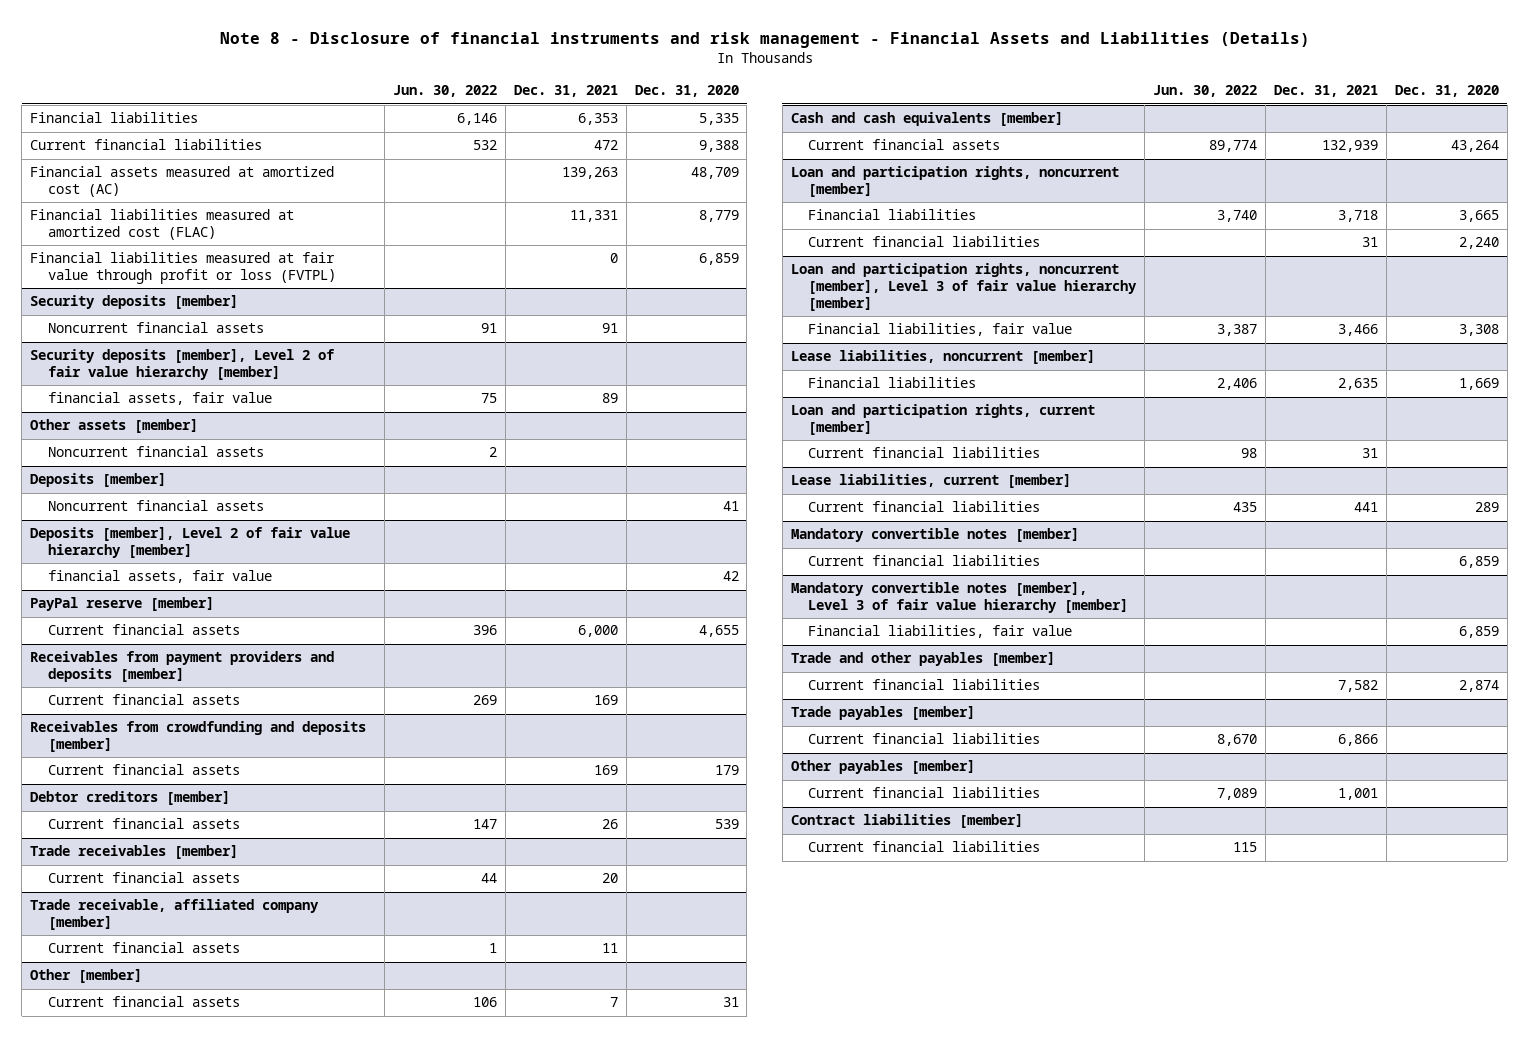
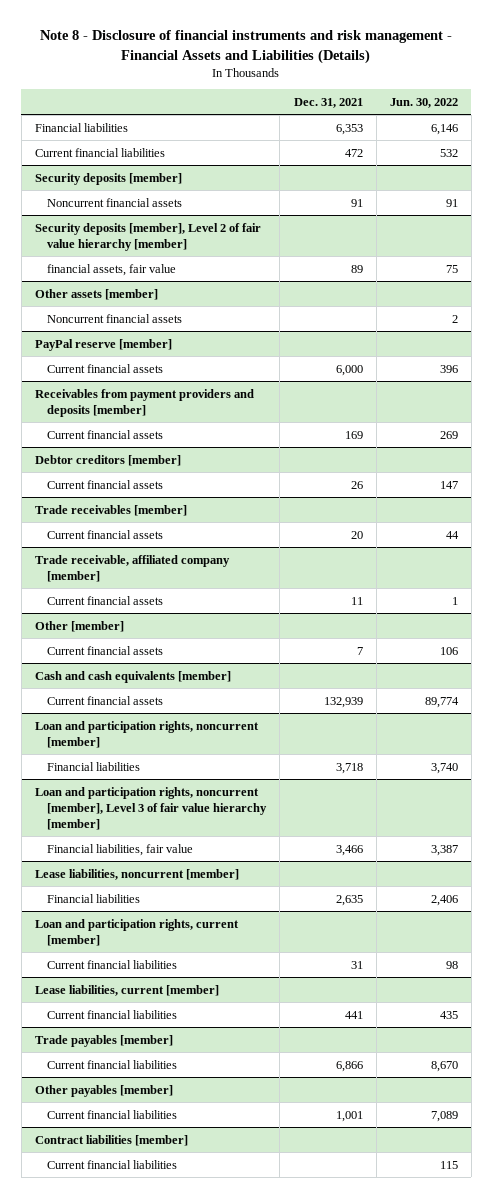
[634,85,739,98] Dec. 31, 2020 -> none
[30,166,335,198] Financial assets measured at amortized cost (AC) -> none
[30,209,295,241] Financial liabilities measured at amortized cost (FLAC) -> none
[30,252,336,285] Financial liabilities measured at fair value through profit or loss (FVTPL) -> none
[30,473,167,488] Deposits [member] -> none
[47,500,264,512] Noncurrent financial assets -> none
[30,527,351,559] Deposits [member], Level 2 of fair value hierarchy [member] -> none
[47,570,272,584] financial assets, fair value -> none
[30,721,367,753] Receivables from crowdfunding and deposits [member] -> none
[47,764,240,776] Current financial assets -> none
[808,236,1041,248] Current financial liabilities -> none
[790,528,1079,543] Mandatory convertible notes [member] -> none
[808,555,1041,567] Current financial liabilities -> none
[790,582,1129,614] Mandatory convertible notes [member], Level 3 of fair value hierarchy [member] -> none
[808,625,1073,639] Financial liabilities, fair value -> none
[790,652,1055,667] Trade and other payables [member] -> none
[808,679,1041,691] Current financial liabilities -> none

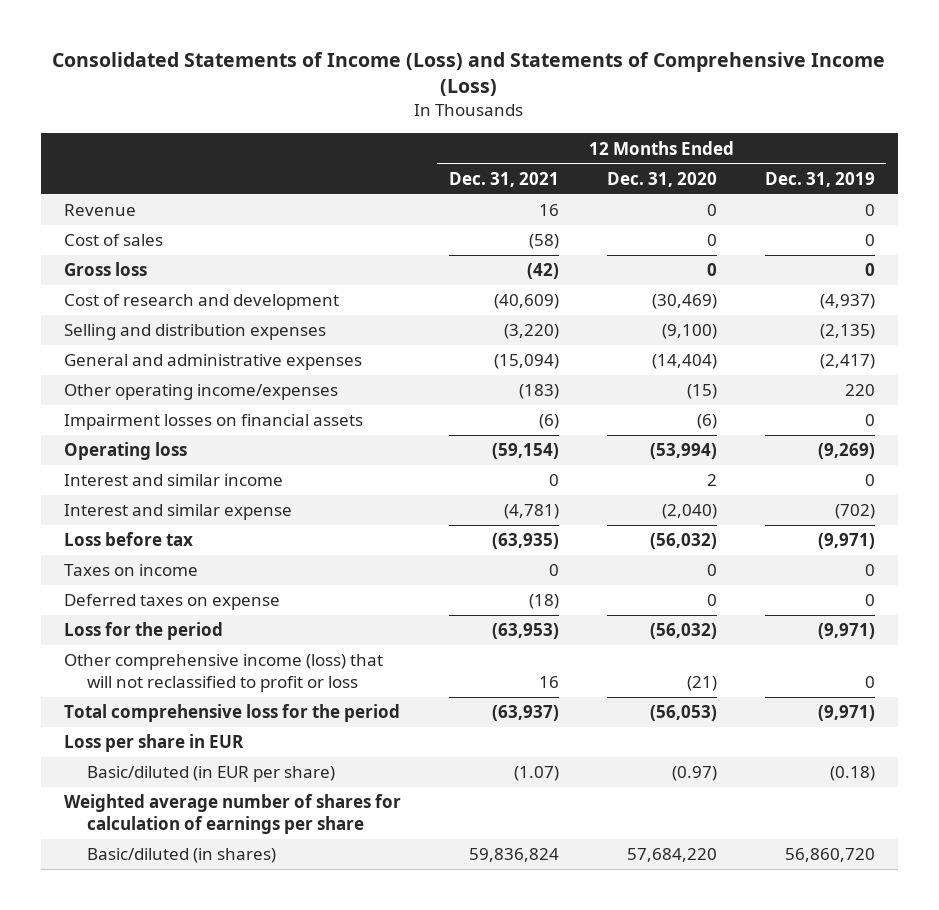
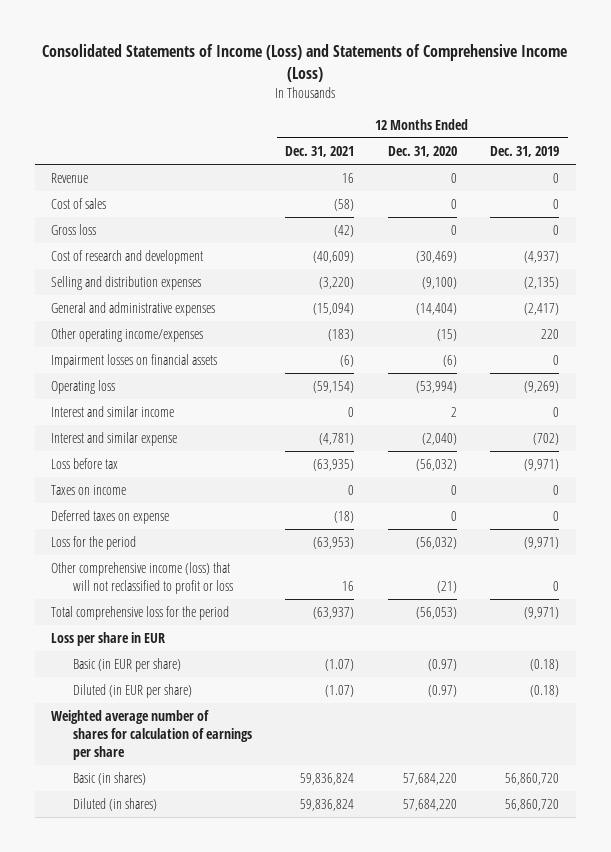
[86,766,335,783] Basic/diluted (in EUR per share) -> [72,658,181,673] Basic (in EUR per share)
none -> [72,684,192,699] Diluted (in EUR per share)
[86,848,276,864] Basic/diluted (in shares) -> [72,772,146,786] Basic (in shares)
none -> [72,798,157,812] Diluted (in shares)

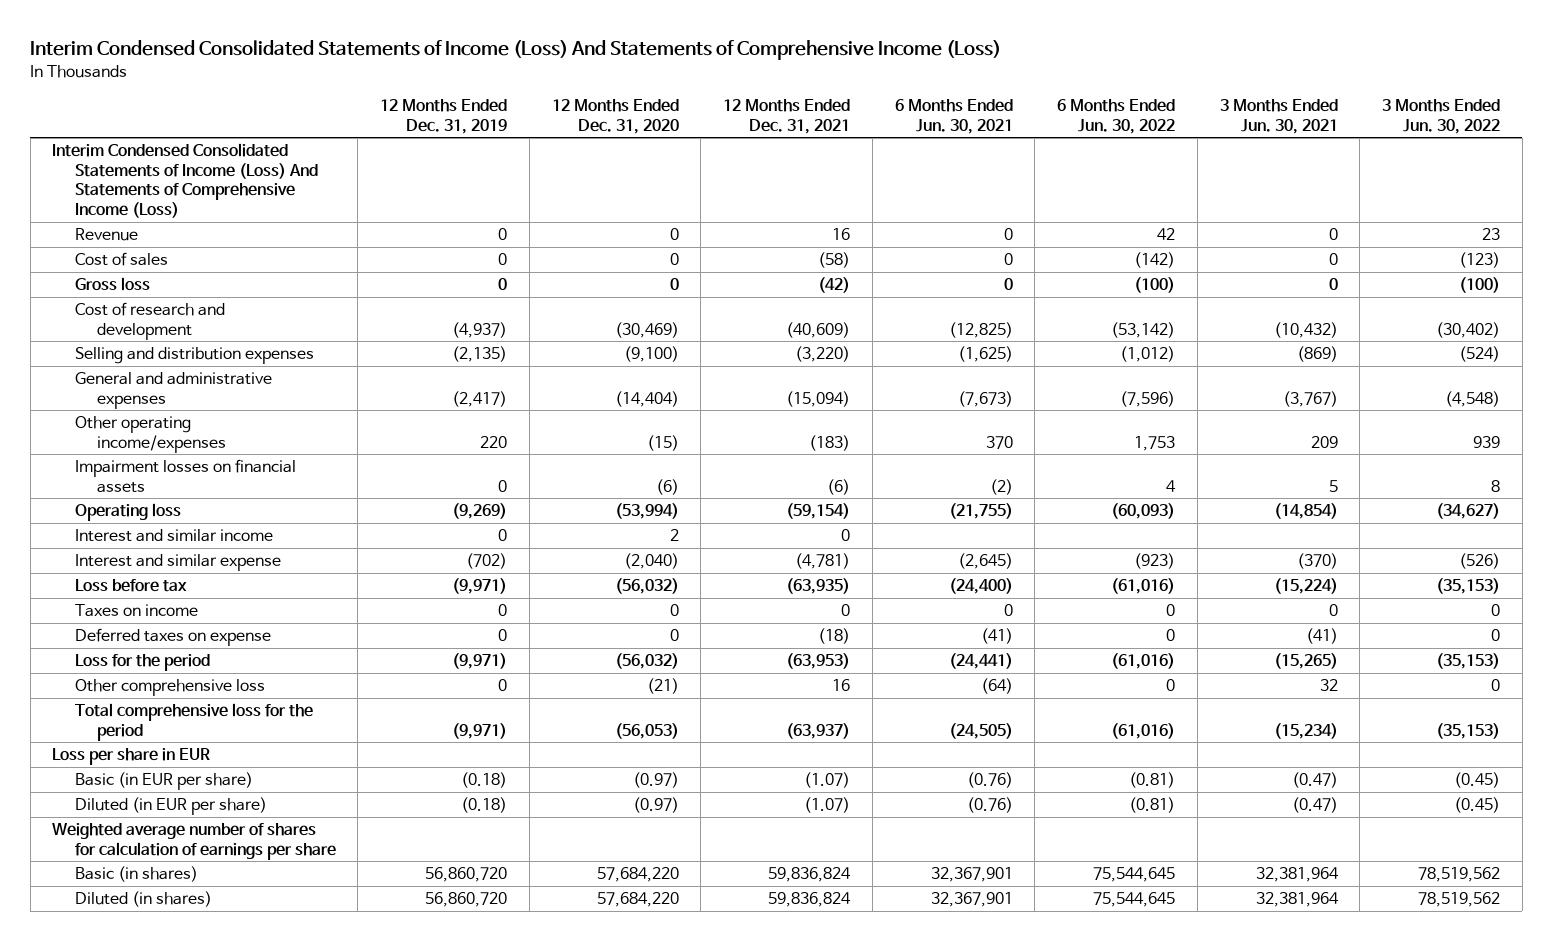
[42,43,568,82] Consolidated Statements of Income (Loss) and Statements of Comprehensive Income (Loss) -> [30,39,1002,60] Interim Condensed Consolidated Statements of Income (Loss) And Statements of Comprehensive Income (Loss)
none -> [894,98,1013,134] 6 Months Ended Jun. 30, 2021
none -> [1057,98,1176,134] 6 Months Ended Jun. 30, 2022
none -> [1219,98,1338,134] 3 Months Ended Jun. 30, 2021
none -> [1382,98,1501,134] 3 Months Ended Jun. 30, 2022
none -> [52,143,318,218] Interim Condensed Consolidated Statements of Income (Loss) And Statements of Comprehensive Income (Loss)
[51,562,233,594] Other comprehensive income (loss) that will not reclassified to profit or loss -> [74,679,265,697] Other comprehensive loss

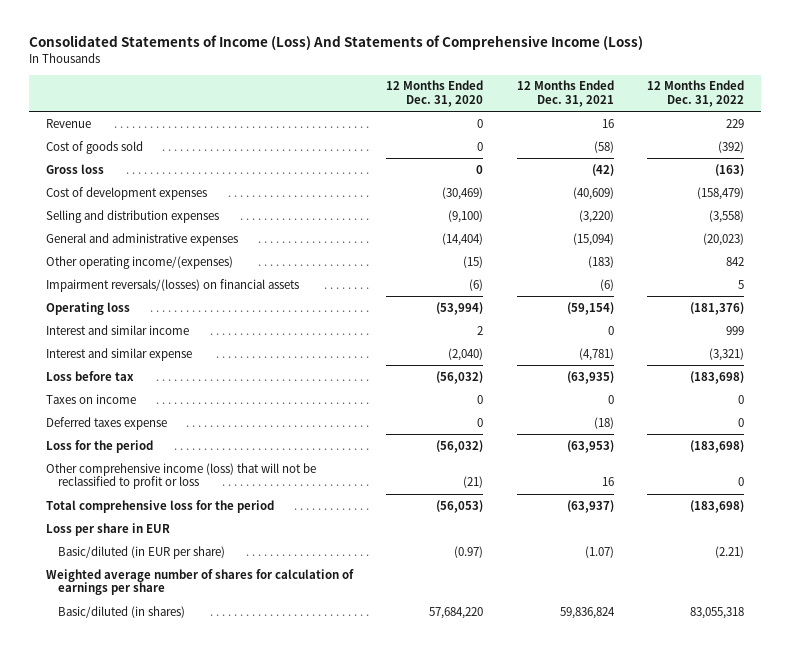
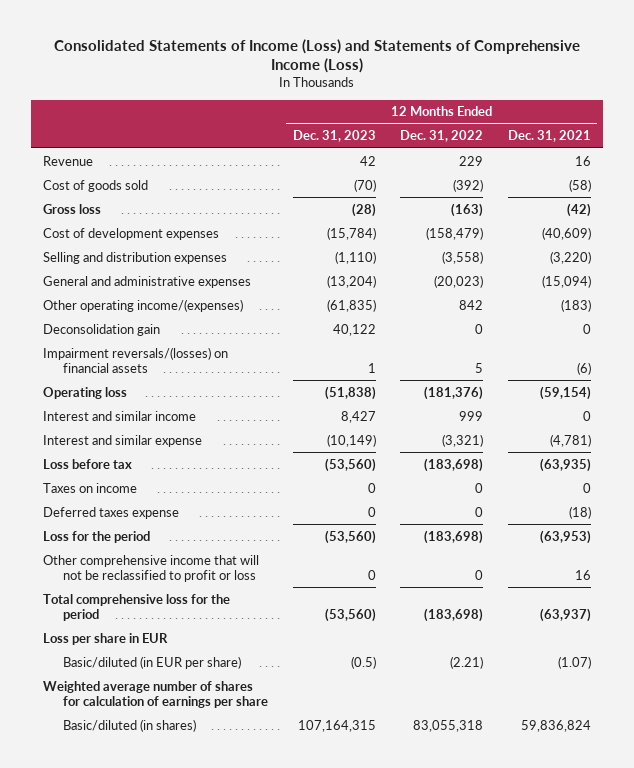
[28,35,643,51] Consolidated Statements of Income (Loss) And Statements of Comprehensive Income (Loss) -> [53,38,580,74] Consolidated Statements of Income (Loss) and Statements of Comprehensive Income (Loss)
[386,80,484,108] 12 Months Ended Dec. 31, 2020 -> none
none -> [292,130,376,143] Dec. 31, 2023
none -> [43,323,161,336] Deconsolidation gain
[45,462,316,490] Other comprehensive income (loss) that will not be reclassified to profit or loss -> [43,554,260,582] Other comprehensive income that will not be reclassified to profit or loss

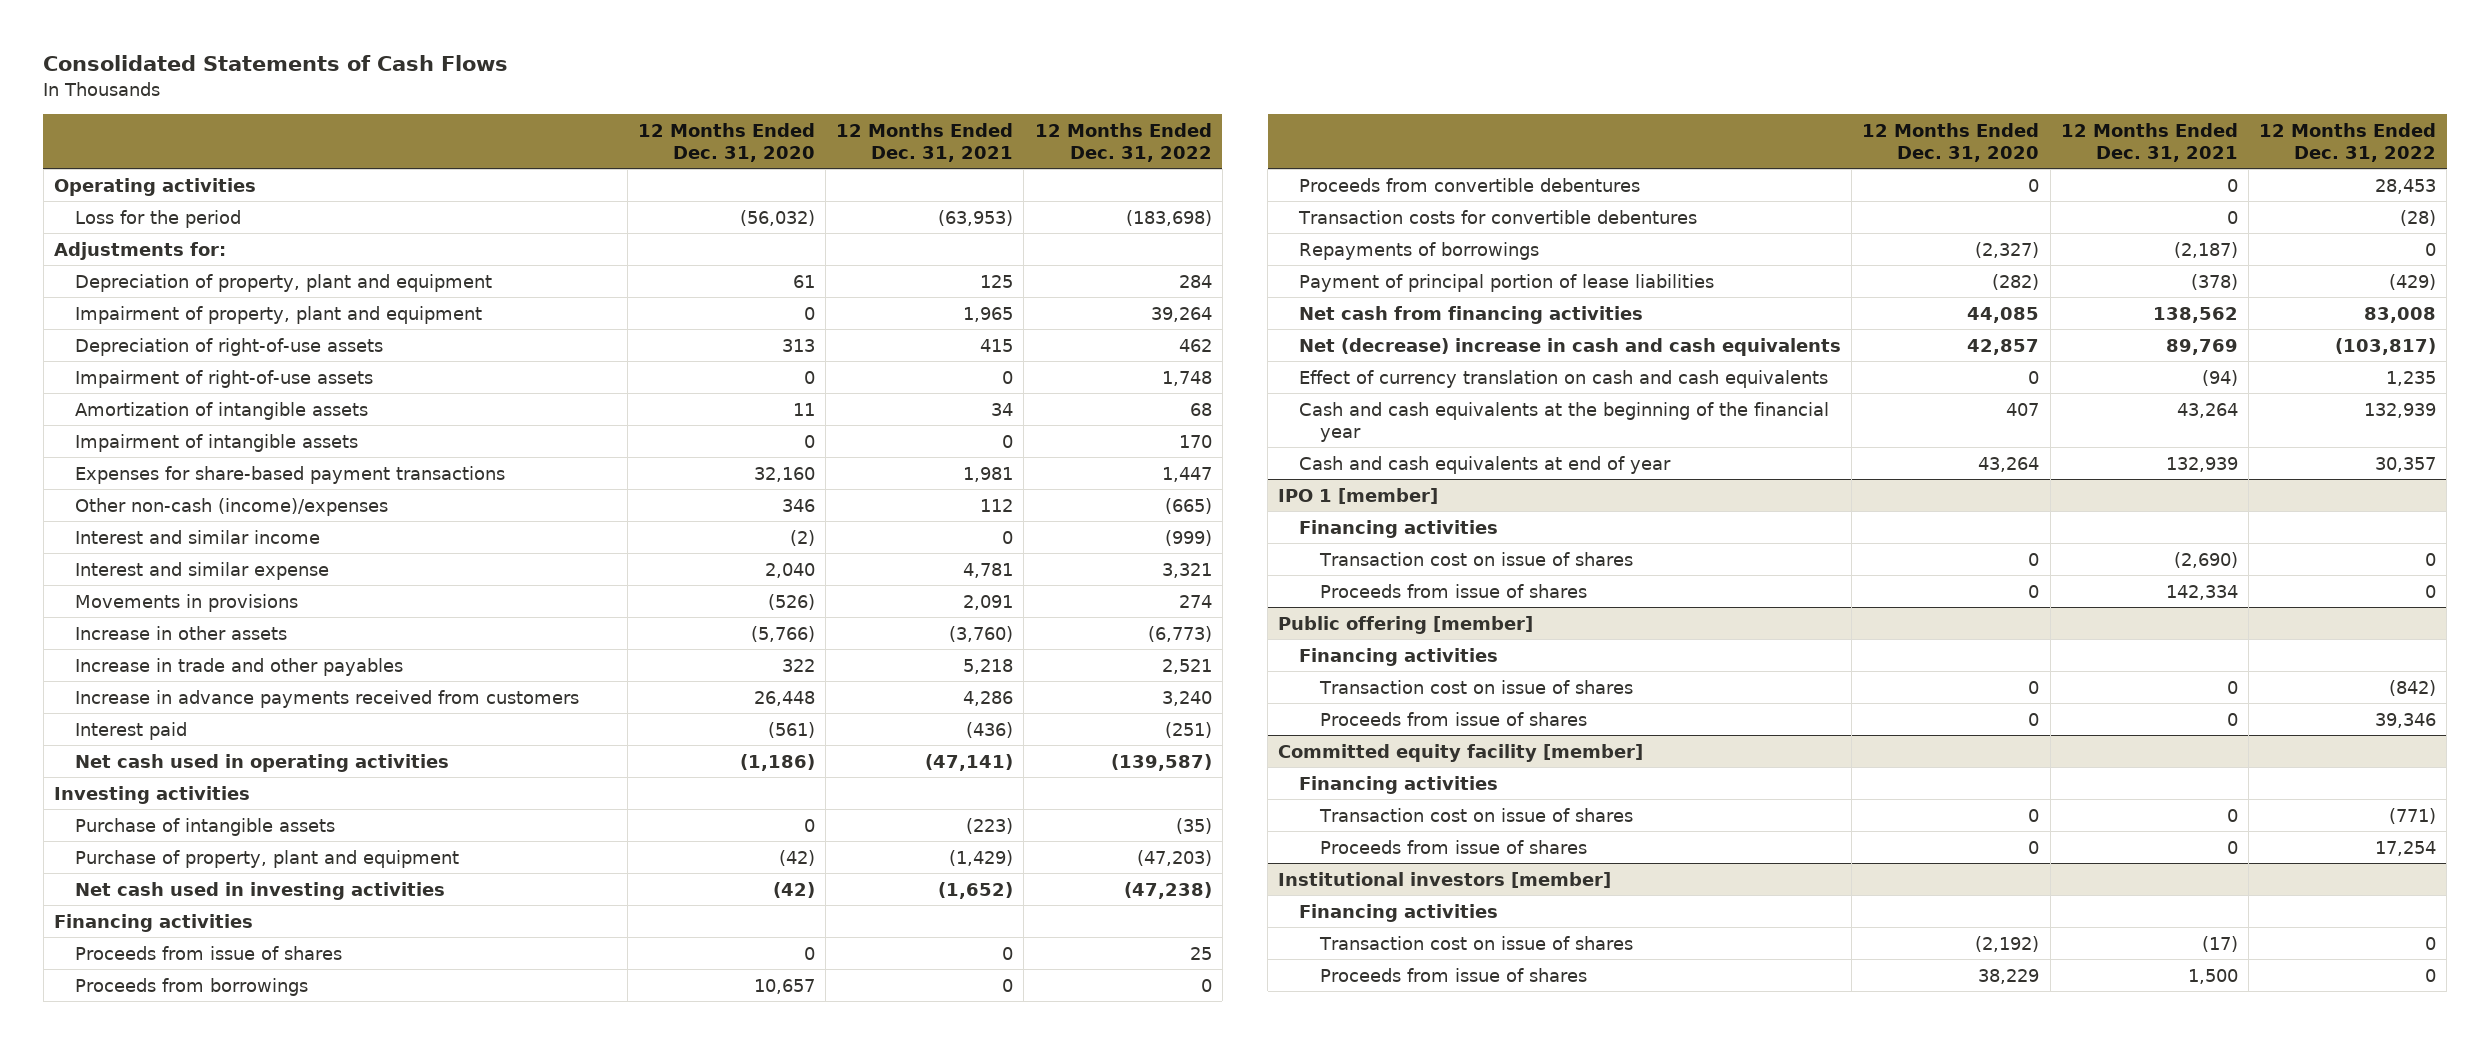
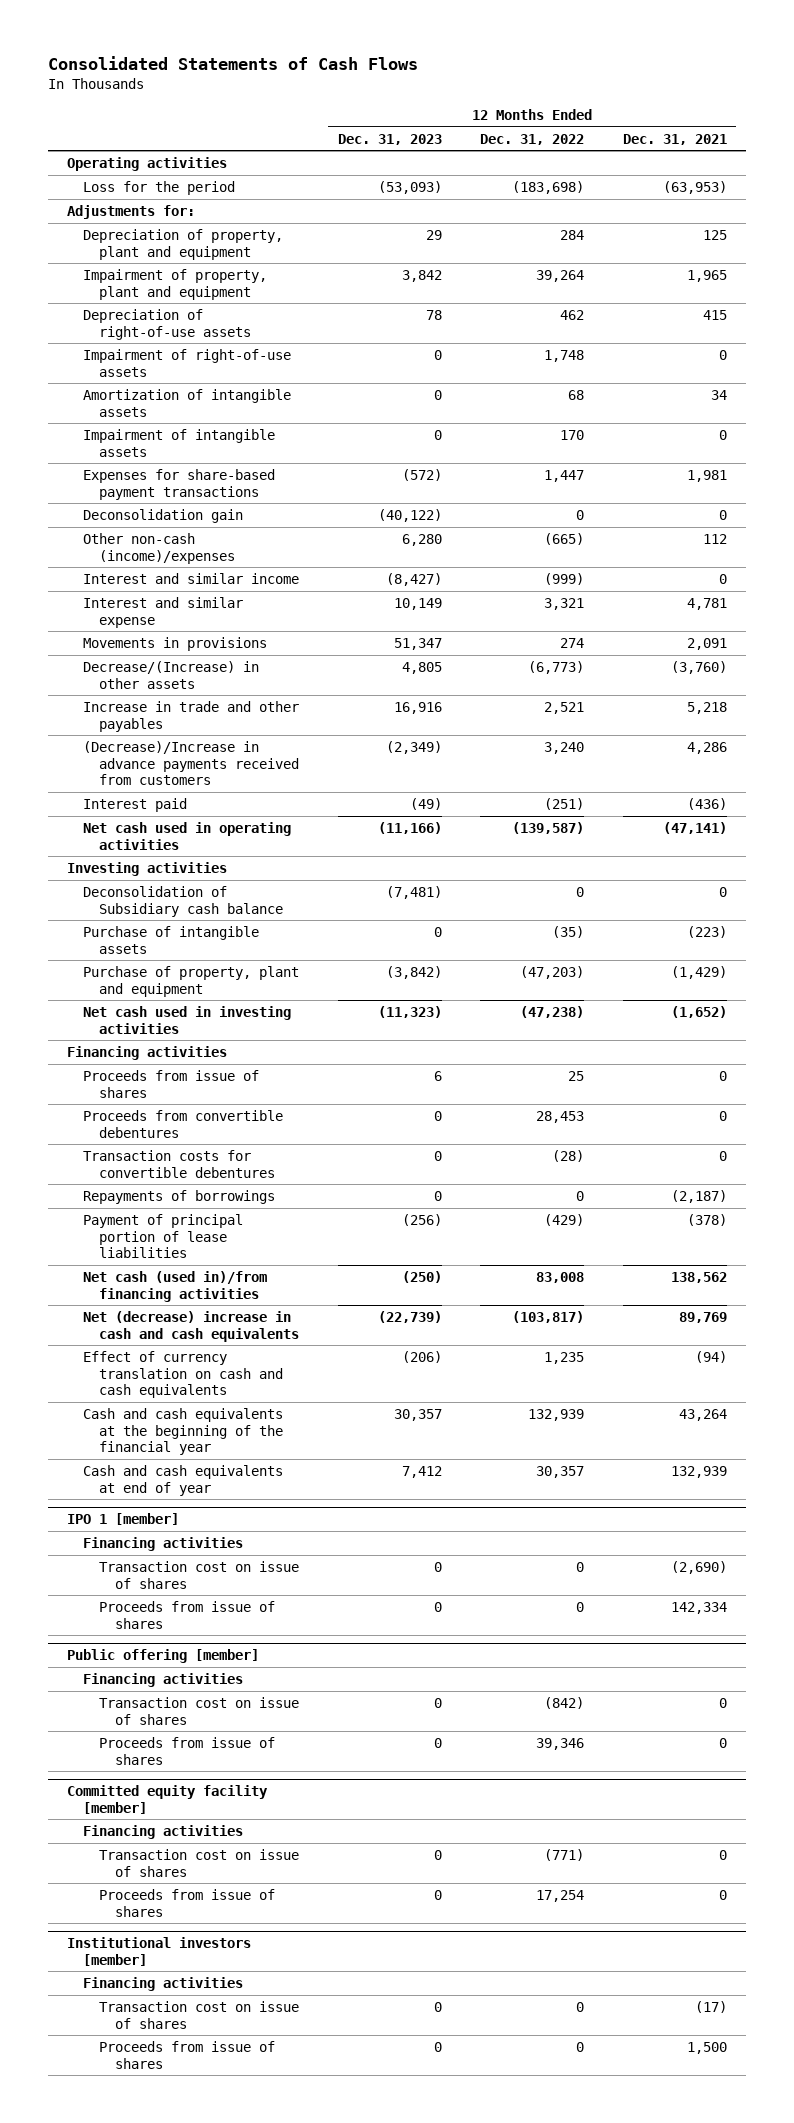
[637,122,815,162] 12 Months Ended Dec. 31, 2020 -> none
none -> [337,133,442,145] Dec. 31, 2023
none -> [83,508,244,523] Deconsolidation gain
[74,625,287,640] Increase in other assets -> [83,660,260,689] Decrease/(Increase) in other assets
[74,689,579,708] Increase in advance payments received from customers -> [83,740,300,786] (Decrease)/Increase in advance payments received from customers
none -> [83,885,284,917] Deconsolidation of Subsidiary cash balance
[74,977,308,996] Proceeds from borrowings -> none
[1299,305,1644,324] Net cash from financing activities -> [83,1270,268,1302] Net cash (used in)/from financing activities

